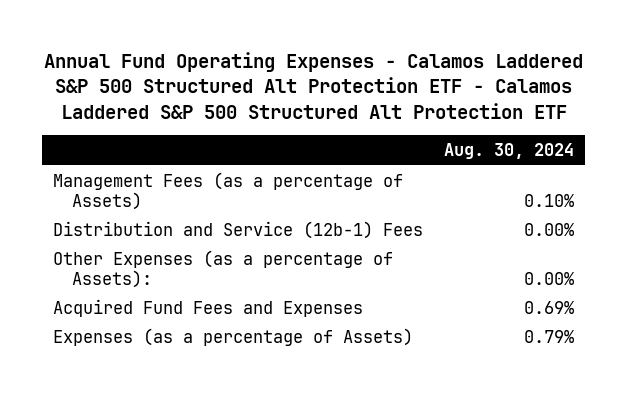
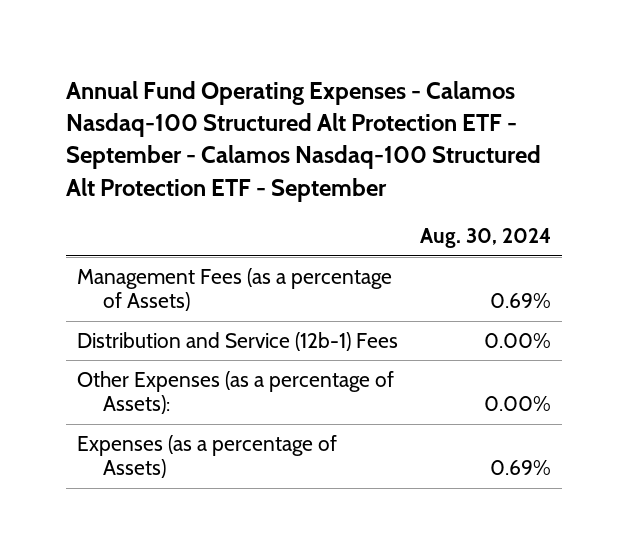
[43,51,583,119] Annual Fund Operating Expenses - Calamos Laddered S&P 500 Structured Alt Protection ETF - Calamos Laddered S&P 500 Structured Alt Protection ETF -> [66,80,542,202] Annual Fund Operating Expenses - Calamos Nasdaq-100 Structured Alt Protection ETF - September - Calamos Nasdaq-100 Structured Alt Protection ETF - September
[524,193,575,207] 0.10% -> [489,293,551,309] 0.69%
[53,298,364,317] Acquired Fund Fees and Expenses -> none
[524,329,575,343] 0.79% -> [489,460,551,476] 0.69%

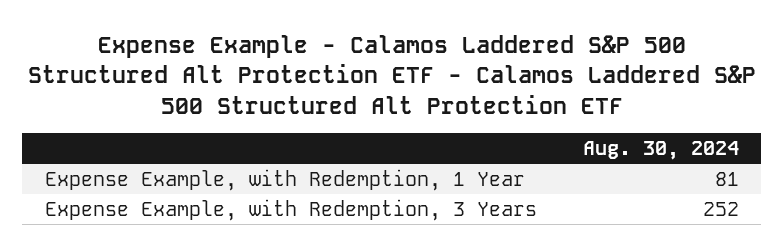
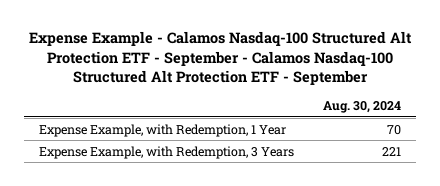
[27,34,756,114] Expense Example - Calamos Laddered S&P 500 Structured Alt Protection ETF - Calamos Laddered S&P 500 Structured Alt Protection ETF -> [28,31,412,86] Expense Example - Calamos Nasdaq-100 Structured Alt Protection ETF - September - Calamos Nasdaq-100 Structured Alt Protection ETF - September
[714,171,739,186] 81 -> [387,124,402,135] 70
[702,201,739,216] 252 -> [382,146,402,156] 221

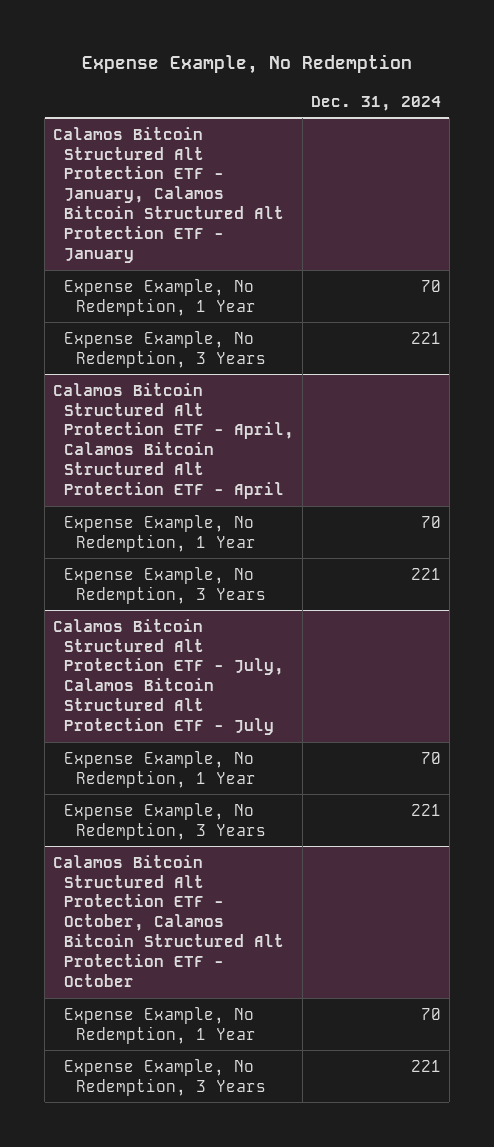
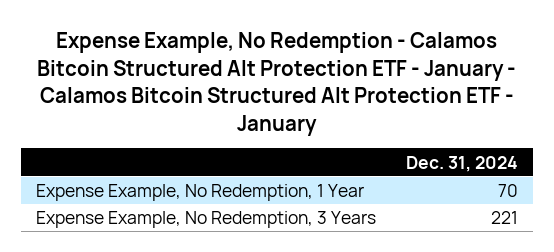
[81,54,412,75] Expense Example, No Redemption -> [36,32,516,136] Expense Example, No Redemption - Calamos Bitcoin Structured Alt Protection ETF - January - Calamos Bitcoin Structured Alt Protection ETF - January
[52,126,285,264] Calamos Bitcoin Structured Alt Protection ETF - January, Calamos Bitcoin Structured Alt Protection ETF - January -> none
[52,382,295,500] Calamos Bitcoin Structured Alt Protection ETF - April, Calamos Bitcoin Structured Alt Protection ETF - April -> none
[64,514,256,552] Expense Example, No Redemption, 1 Year -> none
[64,566,266,604] Expense Example, No Redemption, 3 Years -> none
[52,618,285,736] Calamos Bitcoin Structured Alt Protection ETF - July, Calamos Bitcoin Structured Alt Protection ETF - July -> none
[64,750,256,788] Expense Example, No Redemption, 1 Year -> none
[64,802,266,840] Expense Example, No Redemption, 3 Years -> none
[52,854,285,988] Calamos Bitcoin Structured Alt Protection ETF - October, Calamos Bitcoin Structured Alt Protection ETF - October -> none
[64,1006,256,1044] Expense Example, No Redemption, 1 Year -> none
[64,1058,266,1096] Expense Example, No Redemption, 3 Years -> none

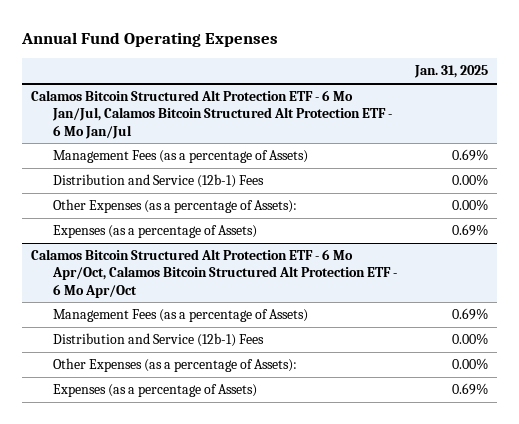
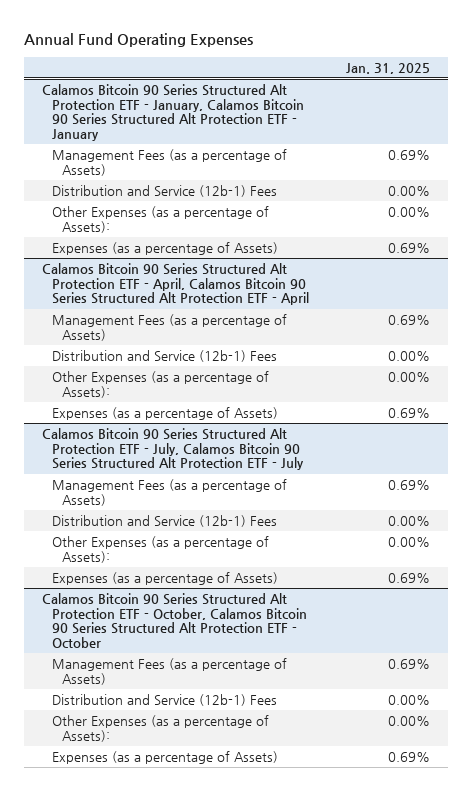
[30,90,392,139] Calamos Bitcoin Structured Alt Protection ETF - 6 Mo Jan/Jul, Calamos Bitcoin Structured Alt Protection ETF - 6 Mo Jan/Jul -> none
none -> [42,84,305,142] Calamos Bitcoin 90 Series Structured Alt Protection ETF - January, Calamos Bitcoin 90 Series Structured Alt Protection ETF - January
[30,249,397,298] Calamos Bitcoin Structured Alt Protection ETF - 6 Mo Apr/Oct, Calamos Bitcoin Structured Alt Protection ETF - 6 Mo Apr/Oct -> none
none -> [42,263,310,306] Calamos Bitcoin 90 Series Structured Alt Protection ETF - April, Calamos Bitcoin 90 Series Structured Alt Protection ETF - April
none -> [42,428,305,471] Calamos Bitcoin 90 Series Structured Alt Protection ETF - July, Calamos Bitcoin 90 Series Structured Alt Protection ETF - July
none -> [52,479,288,506] Management Fees (as a percentage of Assets)
none -> [52,515,278,528] Distribution and Service (12b-1) Fees
none -> [52,536,270,563] Other Expenses (as a percentage of Assets):
none -> [52,572,279,586] Expenses (as a percentage of Assets)
none -> [42,593,308,649] Calamos Bitcoin 90 Series Structured Alt Protection ETF - October, Calamos Bitcoin 90 Series Structured Alt Protection ETF - October
none -> [52,658,288,685] Management Fees (as a percentage of Assets)
none -> [52,694,278,707] Distribution and Service (12b-1) Fees
none -> [52,715,270,742] Other Expenses (as a percentage of Assets):
none -> [52,751,279,765] Expenses (as a percentage of Assets)

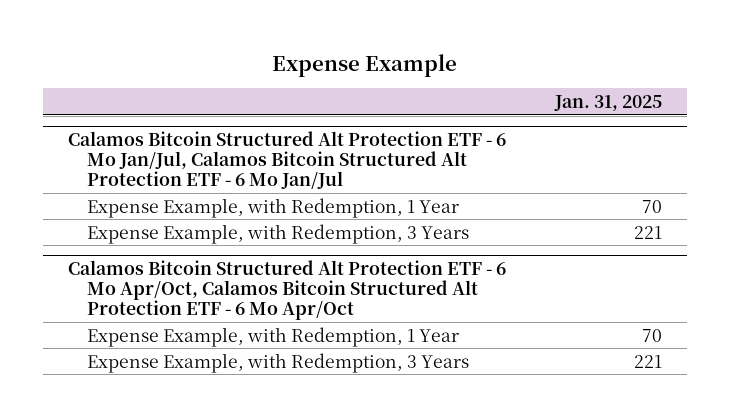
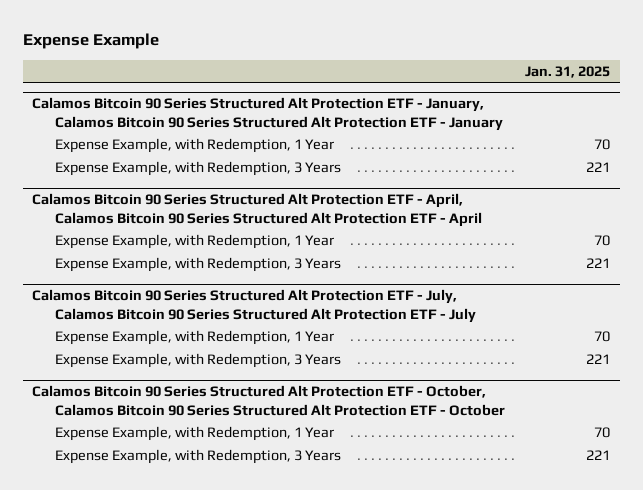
[67,130,506,190] Calamos Bitcoin Structured Alt Protection ETF - 6 Mo Jan/Jul, Calamos Bitcoin Structured Alt Protection ETF - 6 Mo Jan/Jul -> none
none -> [32,97,504,131] Calamos Bitcoin 90 Series Structured Alt Protection ETF - January, Calamos Bitcoin 90 Series Structured Alt Protection ETF - January
[67,259,506,321] Calamos Bitcoin Structured Alt Protection ETF - 6 Mo Apr/Oct, Calamos Bitcoin Structured Alt Protection ETF - 6 Mo Apr/Oct -> none
none -> [32,193,483,227] Calamos Bitcoin 90 Series Structured Alt Protection ETF - April, Calamos Bitcoin 90 Series Structured Alt Protection ETF - April
none -> [32,289,477,323] Calamos Bitcoin 90 Series Structured Alt Protection ETF - July, Calamos Bitcoin 90 Series Structured Alt Protection ETF - July
none -> [55,330,335,346] Expense Example, with Redemption, 1 Year
none -> [55,353,342,369] Expense Example, with Redemption, 3 Years
none -> [32,385,506,416] Calamos Bitcoin 90 Series Structured Alt Protection ETF - October, Calamos Bitcoin 90 Series Structured Alt Protection ETF - October
none -> [55,426,335,442] Expense Example, with Redemption, 1 Year
none -> [55,449,342,465] Expense Example, with Redemption, 3 Years

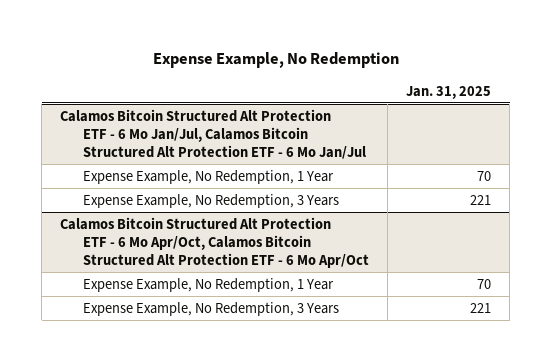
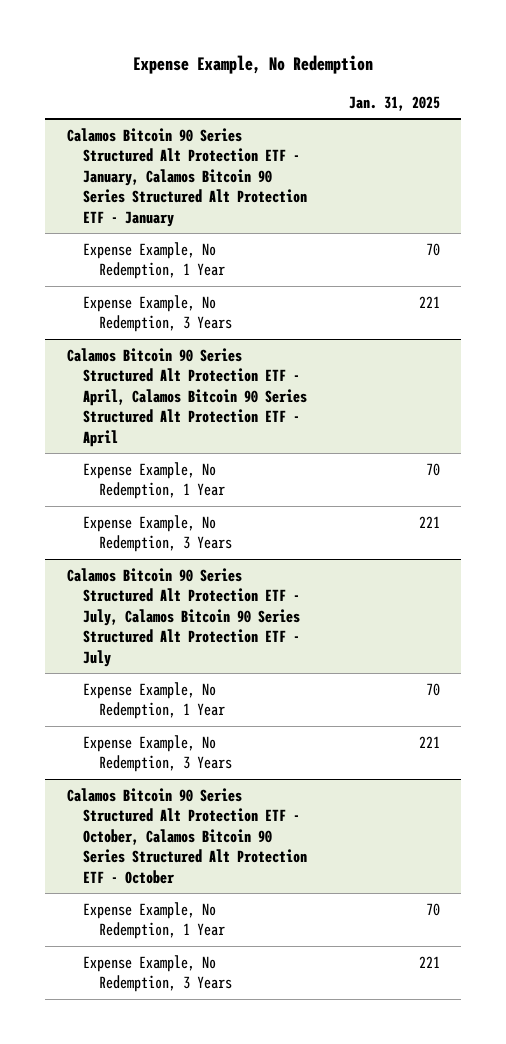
[60,108,367,160] Calamos Bitcoin Structured Alt Protection ETF - 6 Mo Jan/Jul, Calamos Bitcoin Structured Alt Protection ETF - 6 Mo Jan/Jul -> none
none -> [66,127,307,227] Calamos Bitcoin 90 Series Structured Alt Protection ETF - January, Calamos Bitcoin 90 Series Structured Alt Protection ETF - January
[60,216,370,269] Calamos Bitcoin Structured Alt Protection ETF - 6 Mo Apr/Oct, Calamos Bitcoin Structured Alt Protection ETF - 6 Mo Apr/Oct -> none
none -> [66,347,307,447] Calamos Bitcoin 90 Series Structured Alt Protection ETF - April, Calamos Bitcoin 90 Series Structured Alt Protection ETF - April
none -> [66,567,300,667] Calamos Bitcoin 90 Series Structured Alt Protection ETF - July, Calamos Bitcoin 90 Series Structured Alt Protection ETF - July
none -> [82,681,225,720] Expense Example, No Redemption, 1 Year
none -> [82,734,232,773] Expense Example, No Redemption, 3 Years
none -> [66,787,307,884] Calamos Bitcoin 90 Series Structured Alt Protection ETF - October, Calamos Bitcoin 90 Series Structured Alt Protection ETF - October
none -> [82,901,225,940] Expense Example, No Redemption, 1 Year
none -> [82,954,232,993] Expense Example, No Redemption, 3 Years

